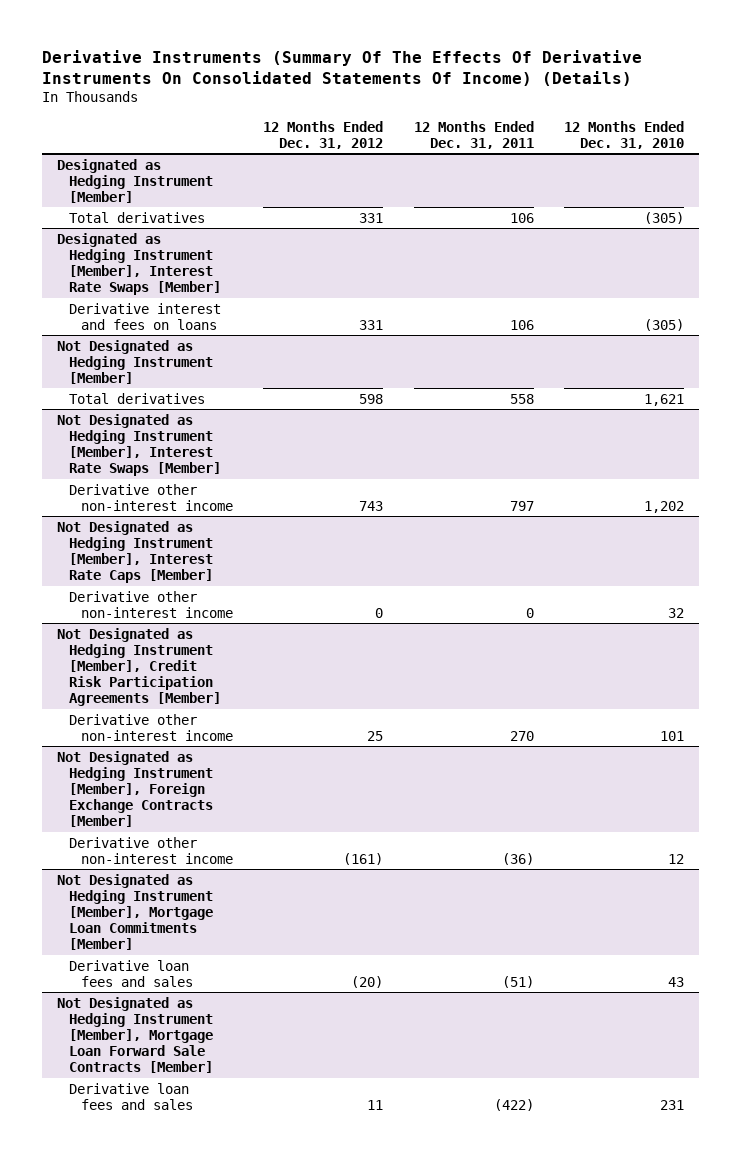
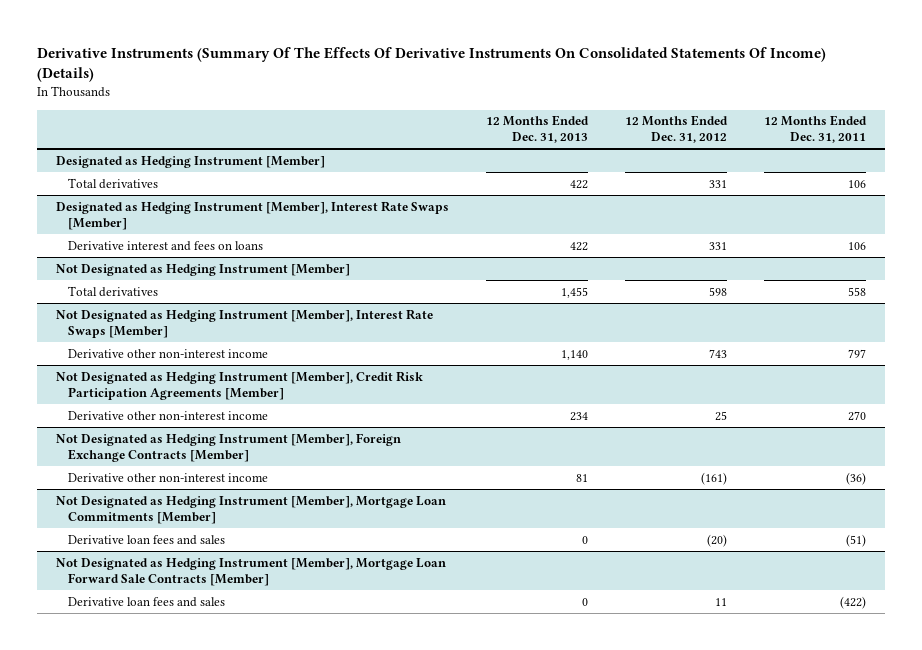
[563,120,684,149] 12 Months Ended Dec. 31, 2010 -> none
none -> [486,115,590,144] 12 Months Ended Dec. 31, 2013
[57,520,213,583] Not Designated as Hedging Instrument [Member], Interest Rate Caps [Member] -> none
[68,590,233,618] Derivative other non-interest income -> none

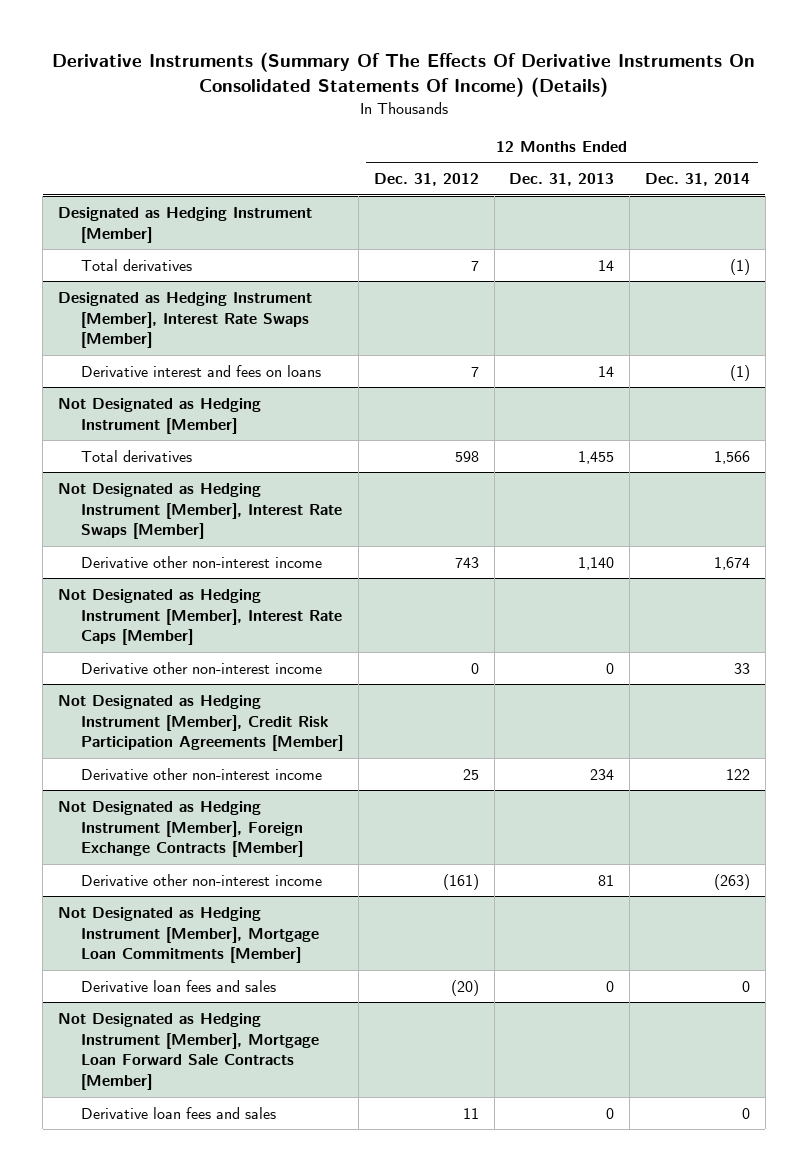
[764,115,868,144] 12 Months Ended Dec. 31, 2011 -> none
none -> [645,173,751,187] Dec. 31, 2014
[570,179,589,189] 422 -> [598,259,615,271] 14
[709,179,728,188] 331 -> [470,260,479,271] 7
[570,241,589,251] 422 -> [598,365,615,377] 14
[709,241,728,250] 331 -> [470,366,479,377] 7
none -> [57,588,343,646] Not Designated as Hedging Instrument [Member], Interest Rate Caps [Member]
none -> [81,661,323,674] Derivative other non-interest income

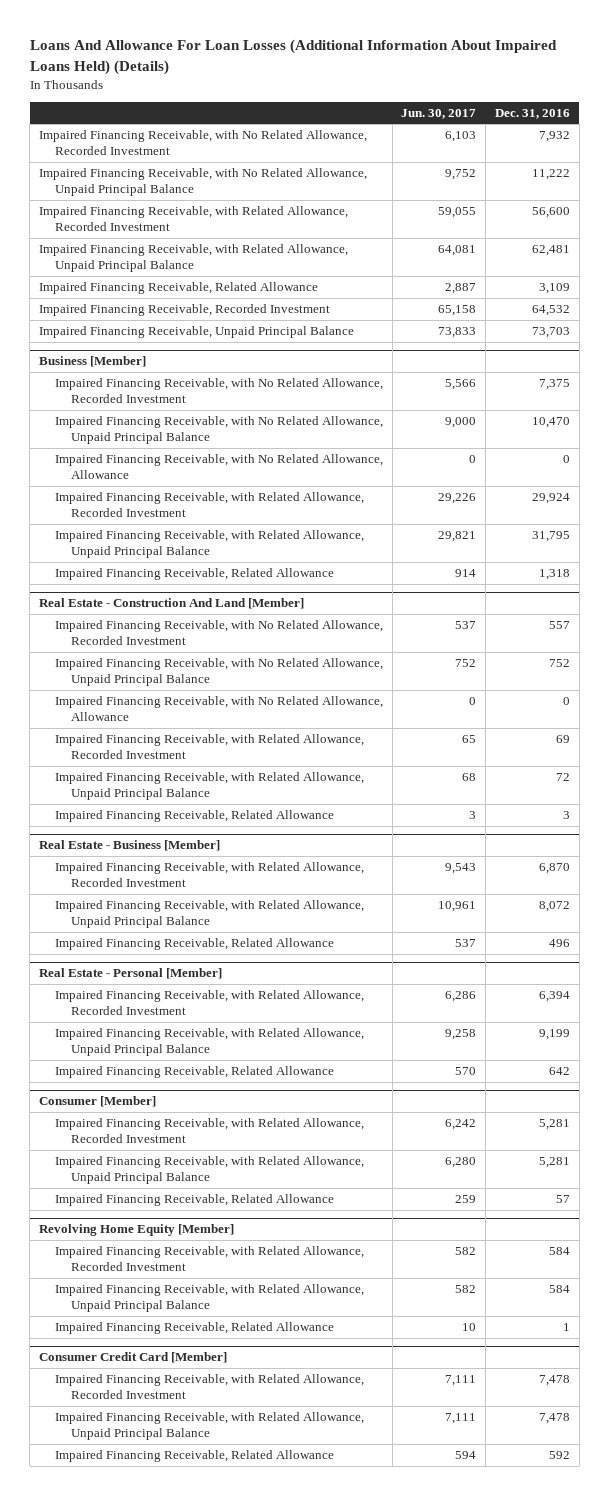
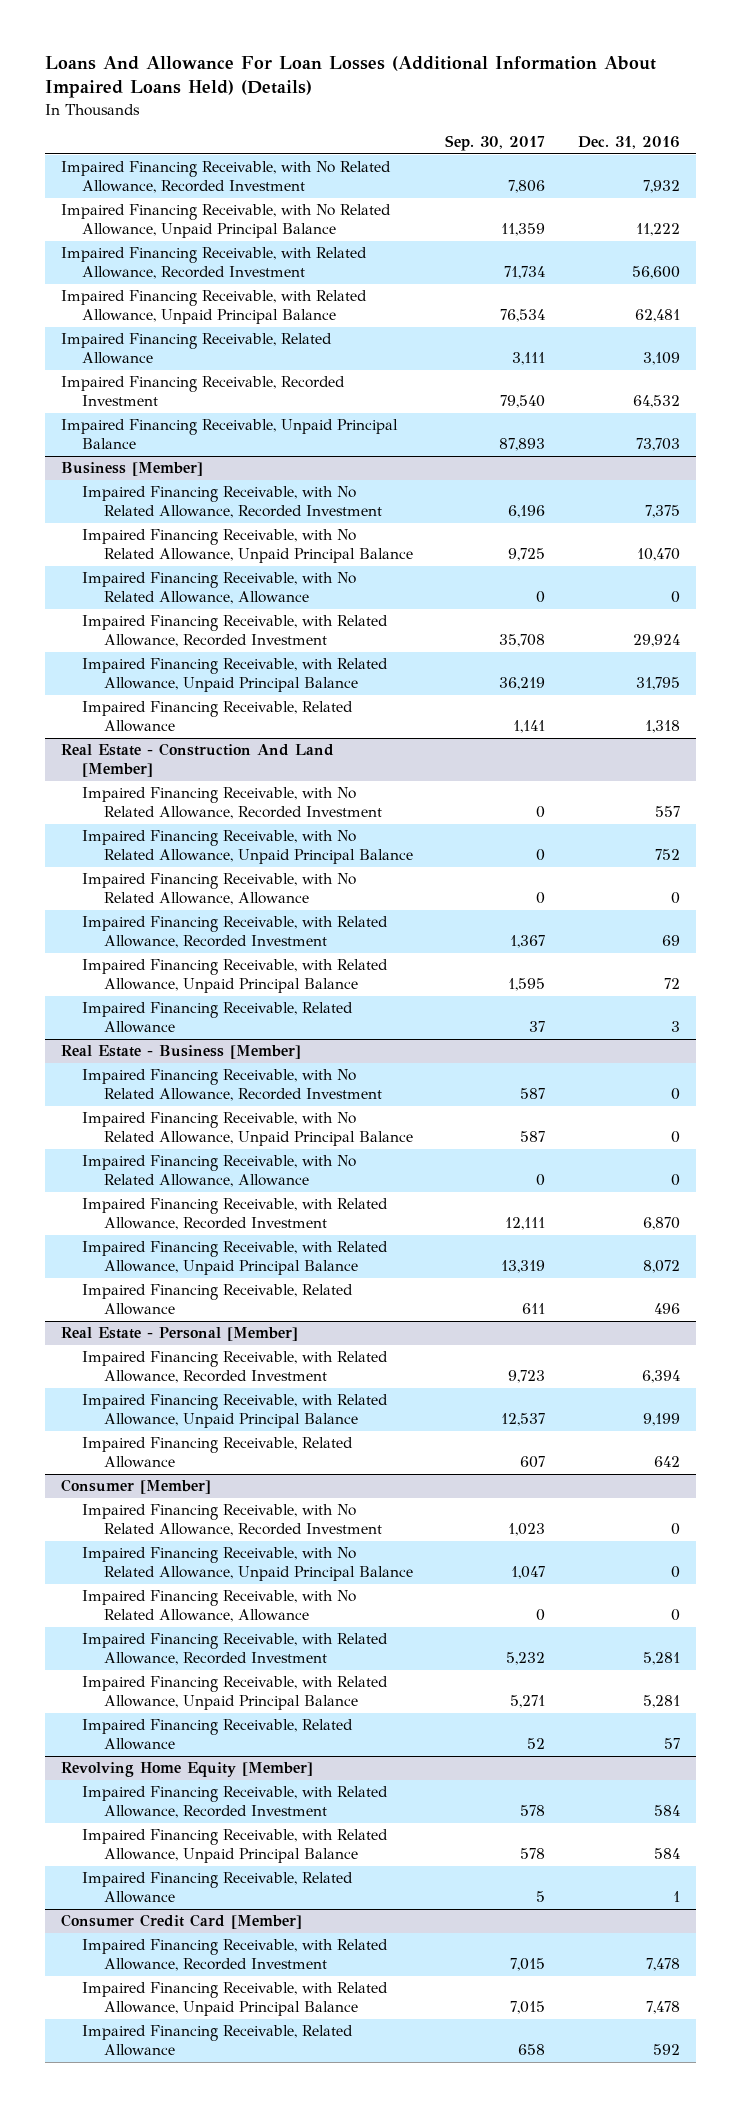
[401,108,477,119] Jun. 30, 2017 -> none
none -> [445,135,546,152] Sep. 30, 2017
none -> [82,1069,382,1102] Impaired Financing Receivable, with No Related Allowance, Recorded Investment
none -> [82,1112,413,1147] Impaired Financing Receivable, with No Related Allowance, Unpaid Principal Balance
none -> [82,1155,357,1188] Impaired Financing Receivable, with No Related Allowance, Allowance
none -> [82,1504,382,1537] Impaired Financing Receivable, with No Related Allowance, Recorded Investment
none -> [82,1547,413,1582] Impaired Financing Receivable, with No Related Allowance, Unpaid Principal Balance
none -> [82,1590,357,1623] Impaired Financing Receivable, with No Related Allowance, Allowance

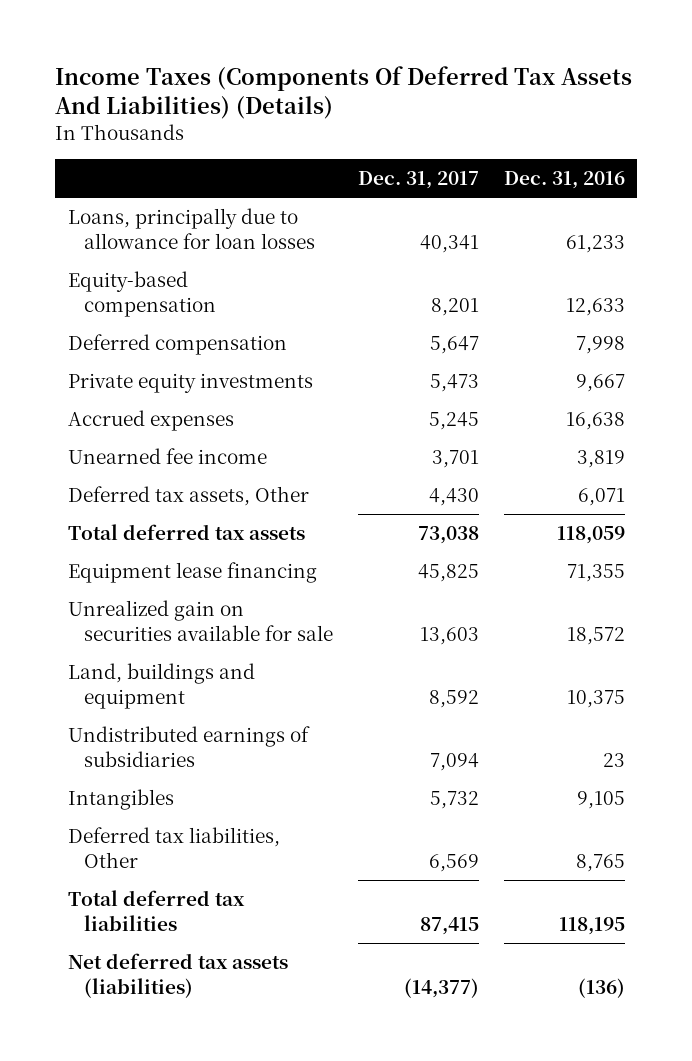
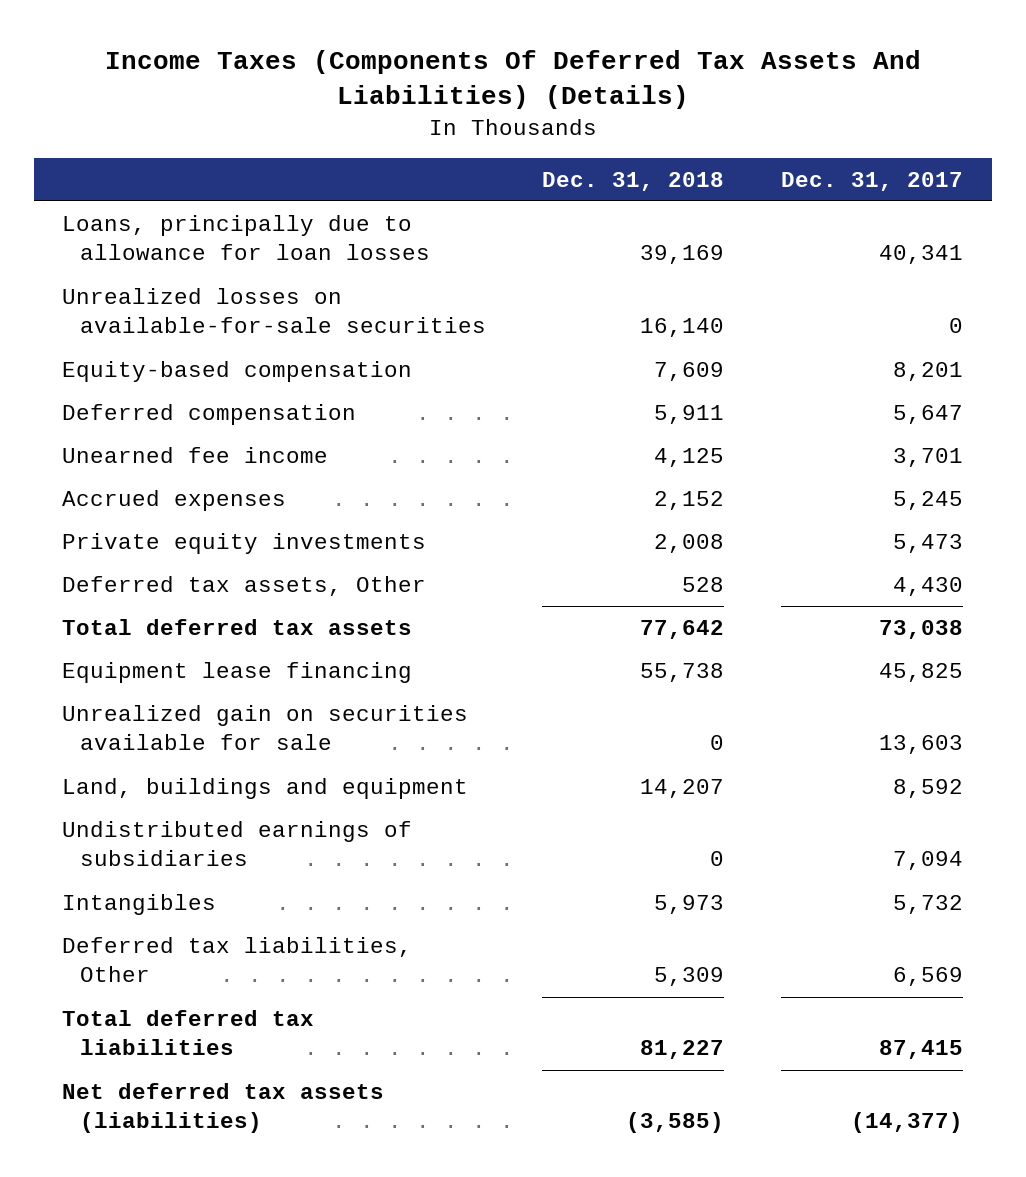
[503,171,625,190] Dec. 31, 2016 -> none
none -> [542,171,725,191] Dec. 31, 2018
none -> [62,288,486,334] Unrealized losses on available-for-sale securities
[67,410,234,432] Accrued expenses -> [62,490,287,512] Accrued expenses
[67,373,313,394] Private equity investments -> [62,533,427,555] Private equity investments

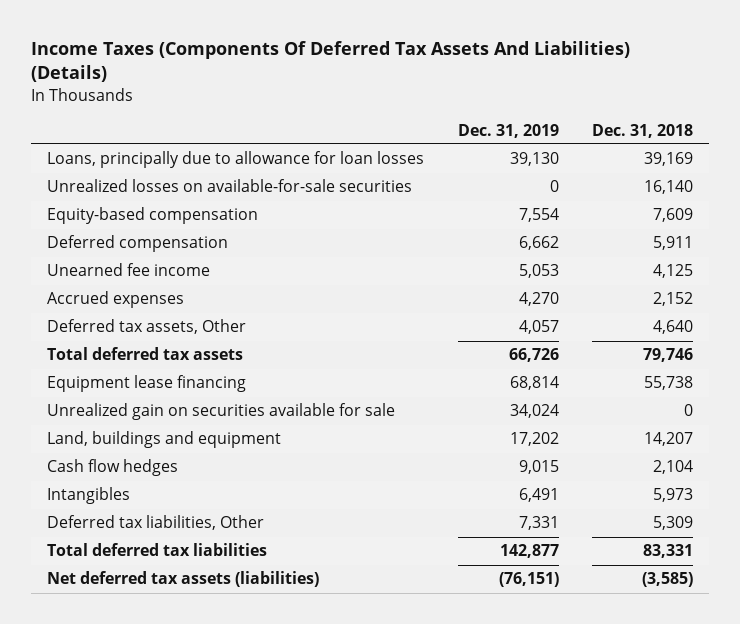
[781,171,964,191] Dec. 31, 2017 -> none
none -> [457,123,559,138] Dec. 31, 2019
[62,533,427,555] Private equity investments -> none
[682,577,725,593] 528 -> [652,320,693,335] 4,640
[640,620,725,640] 77,642 -> [642,348,693,363] 79,746
[62,821,413,867] Undistributed earnings of subsidiaries -> none
none -> [47,459,179,477] Cash flow hedges
[640,1040,725,1060] 81,227 -> [642,544,693,559] 83,331

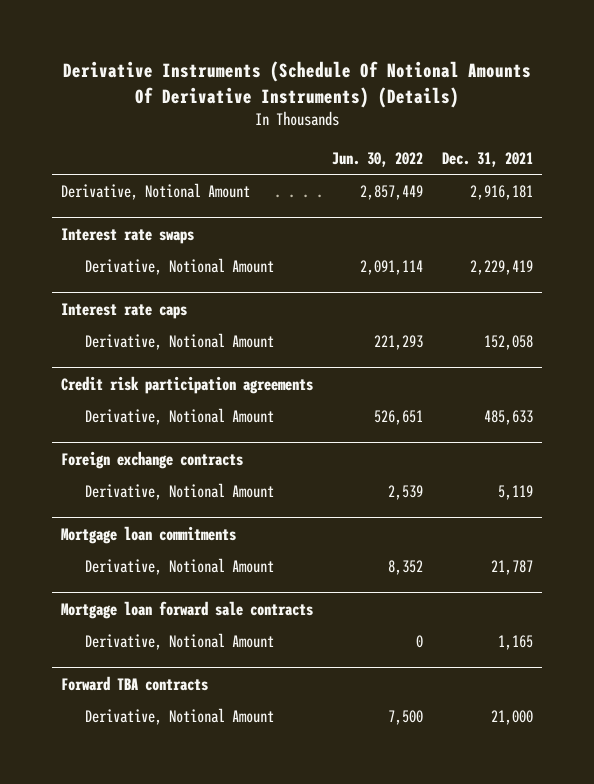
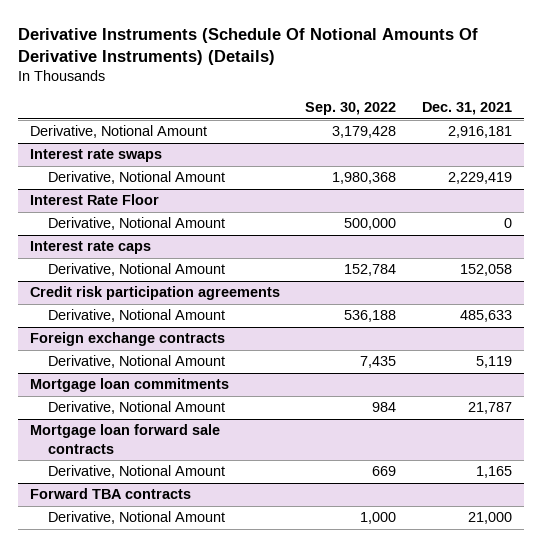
[331,151,423,167] Jun. 30, 2022 -> none
none -> [305,102,397,116] Sep. 30, 2022
none -> [30,194,160,206] Interest Rate Floor
none -> [48,217,226,231] Derivative, Notional Amount

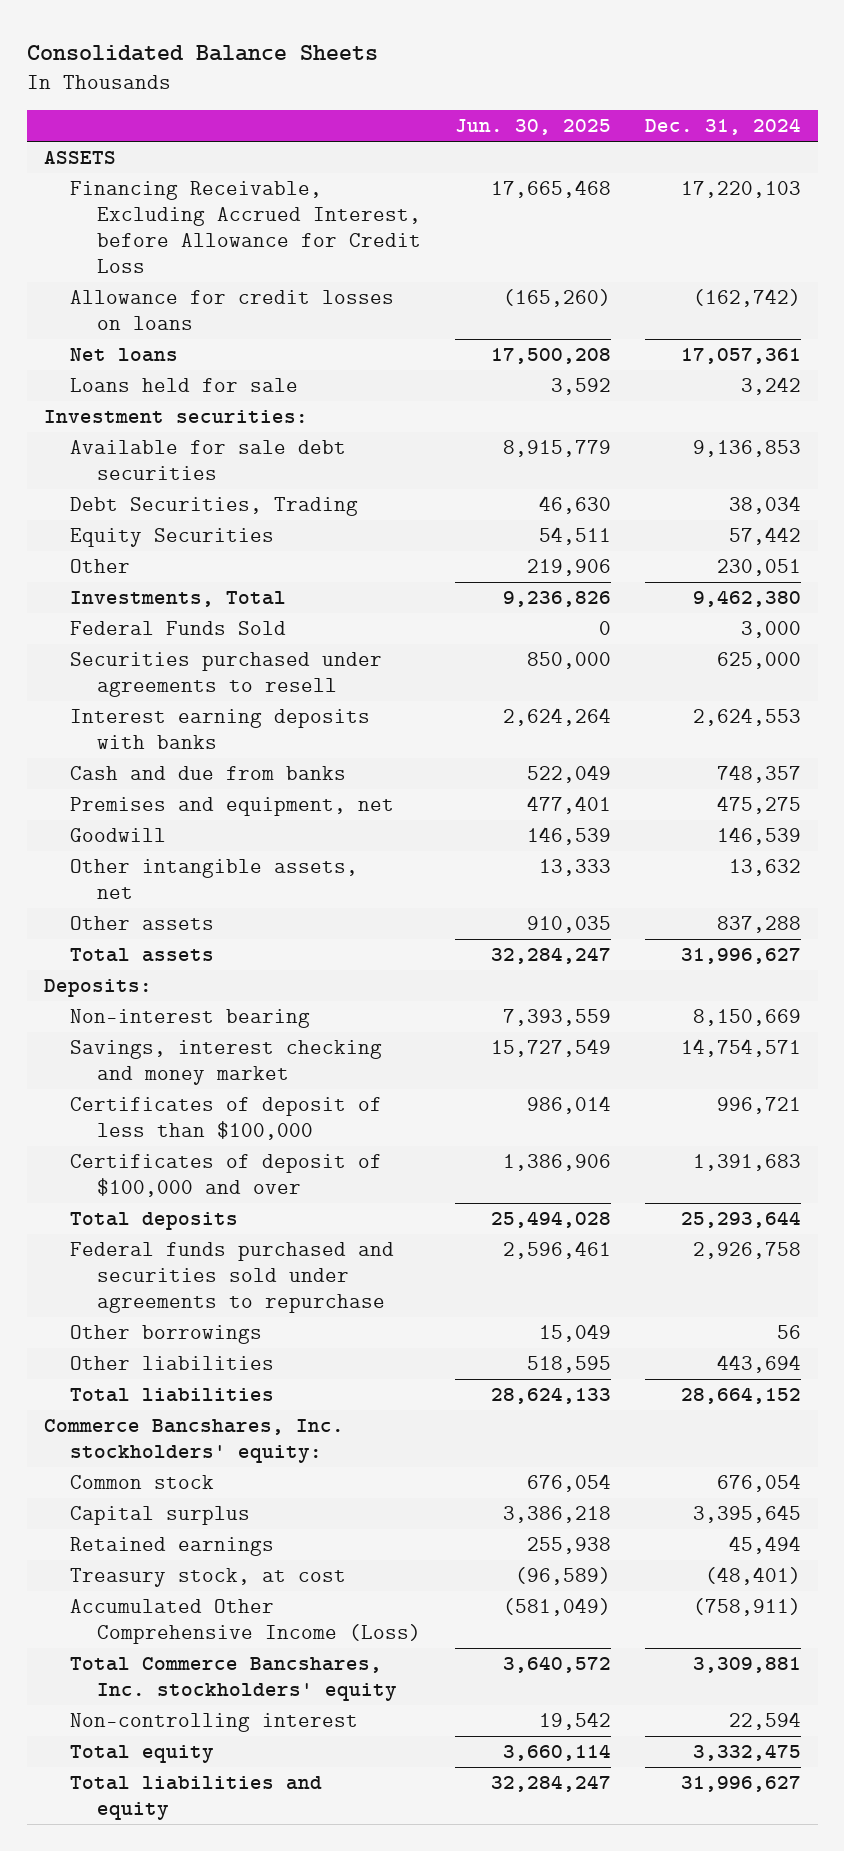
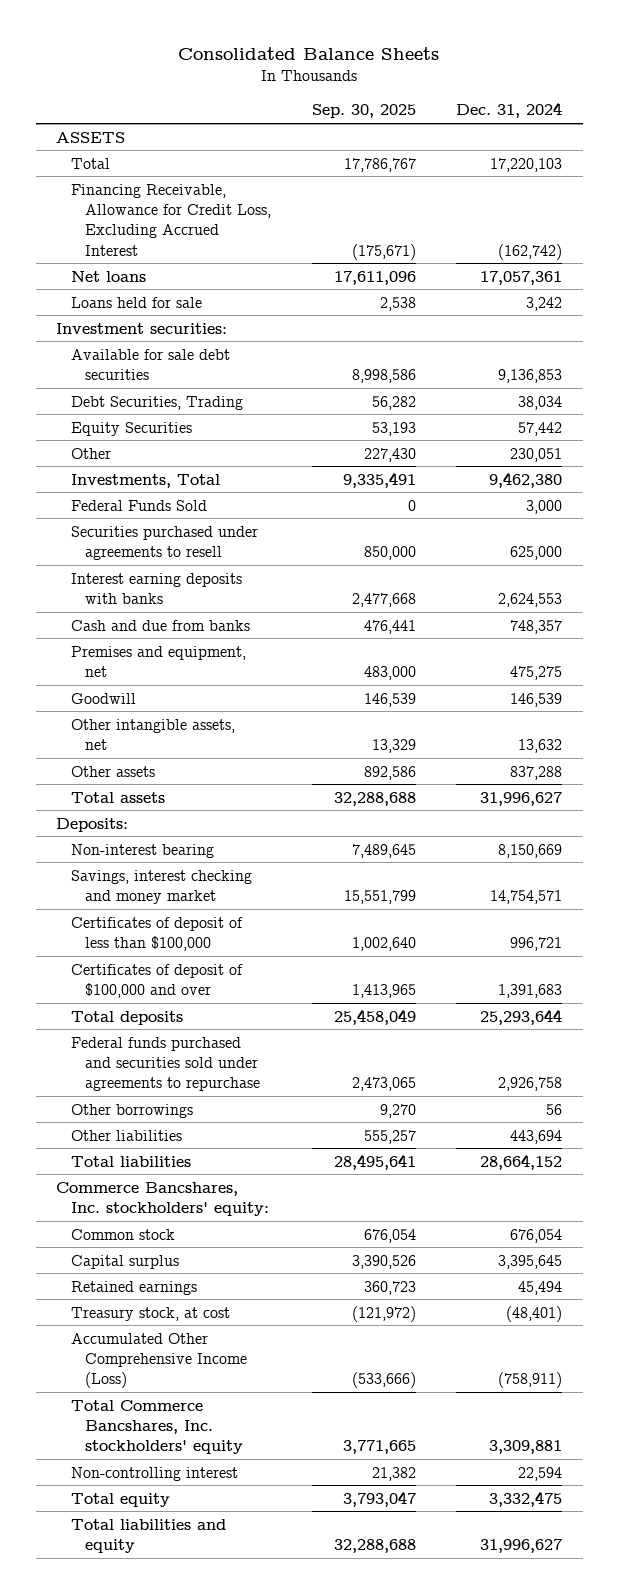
[454,119,611,136] Jun. 30, 2025 -> none
none -> [311,104,416,119] Sep. 30, 2025
[70,181,421,273] Financing Receivable, Excluding Accrued Interest, before Allowance for Credit Loss -> [70,157,110,169] Total
[70,290,395,331] Allowance for credit losses on loans -> [70,183,271,256] Financing Receivable, Allowance for Credit Loss, Excluding Accrued Interest

